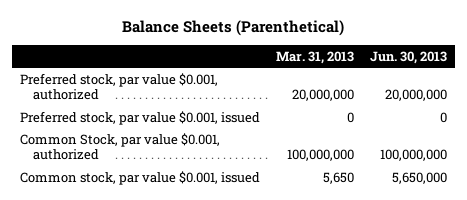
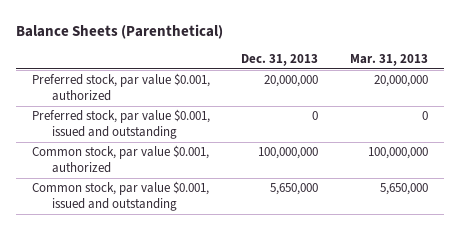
[369,50,447,64] Jun. 30, 2013 -> none
none -> [241,53,319,66] Dec. 31, 2013
[19,110,260,125] Preferred stock, par value $0.001, issued -> [31,109,210,140] Preferred stock, par value $0.001, issued and outstanding
[19,132,220,161] Common Stock, par value $0.001, authorized -> [31,145,209,174] Common stock, par value $0.001, authorized
[19,170,260,185] Common stock, par value $0.001, issued -> [31,181,209,212] Common stock, par value $0.001, issued and outstanding
[322,171,354,184] 5,650 -> [379,183,428,196] 5,650,000

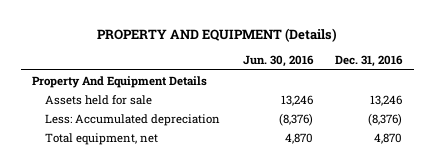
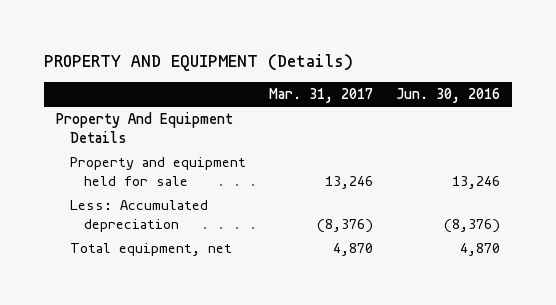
[335,55,404,68] Dec. 31, 2016 -> none
none -> [269,87,374,103] Mar. 31, 2017
[45,94,153,105] Assets held for sale -> [69,157,246,187] Property and equipment held for sale

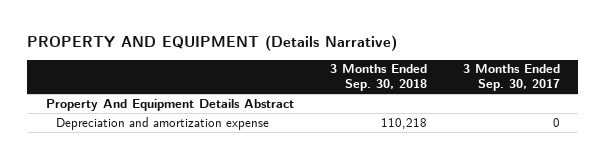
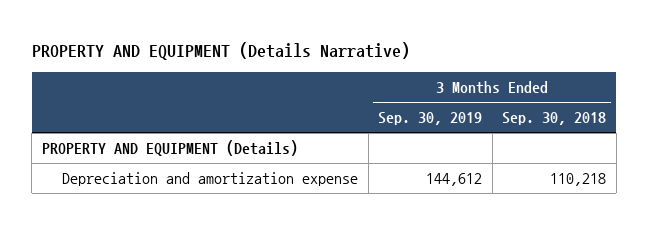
[462,64,560,92] 3 Months Ended Sep. 30, 2017 -> none
none -> [378,112,483,126] Sep. 30, 2019
[45,98,294,111] Property And Equipment Details Abstract -> [42,140,299,157] PROPERTY AND EQUIPMENT (Details)

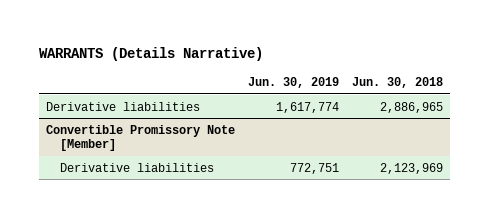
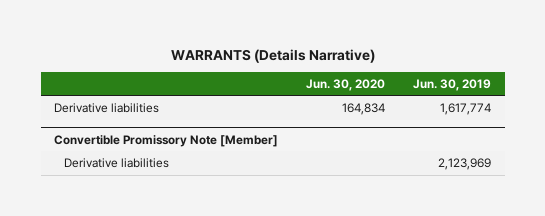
[352,77,444,89] Jun. 30, 2018 -> none
none -> [306,78,386,91] Jun. 30, 2020
[290,162,340,174] 772,751 -> [437,158,491,171] 2,123,969

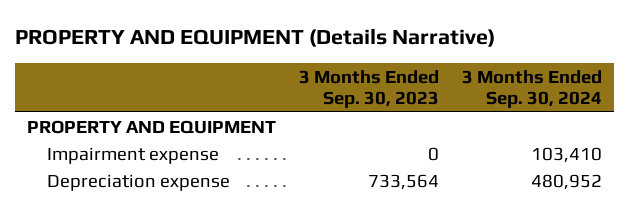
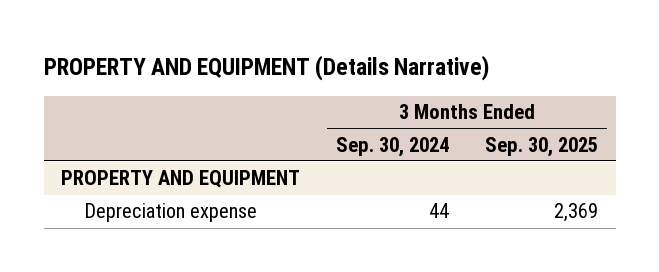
[299,69,440,109] 3 Months Ended Sep. 30, 2023 -> none
none -> [484,136,598,157] Sep. 30, 2025
[46,146,219,164] Impairment expense -> none
[531,173,603,190] 480,952 -> [429,203,450,219] 44

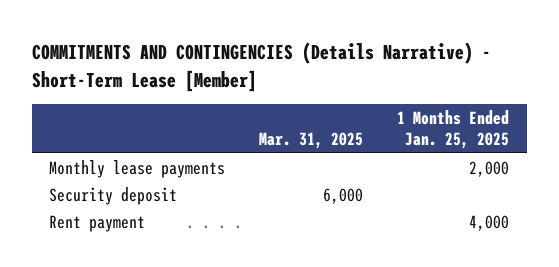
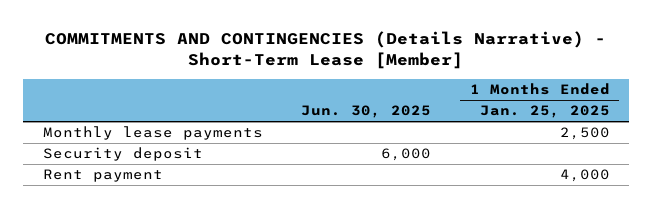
[259,132,364,150] Mar. 31, 2025 -> none
none -> [301,105,432,119] Jun. 30, 2025
[469,160,510,177] 2,000 -> [559,127,610,141] 2,500

